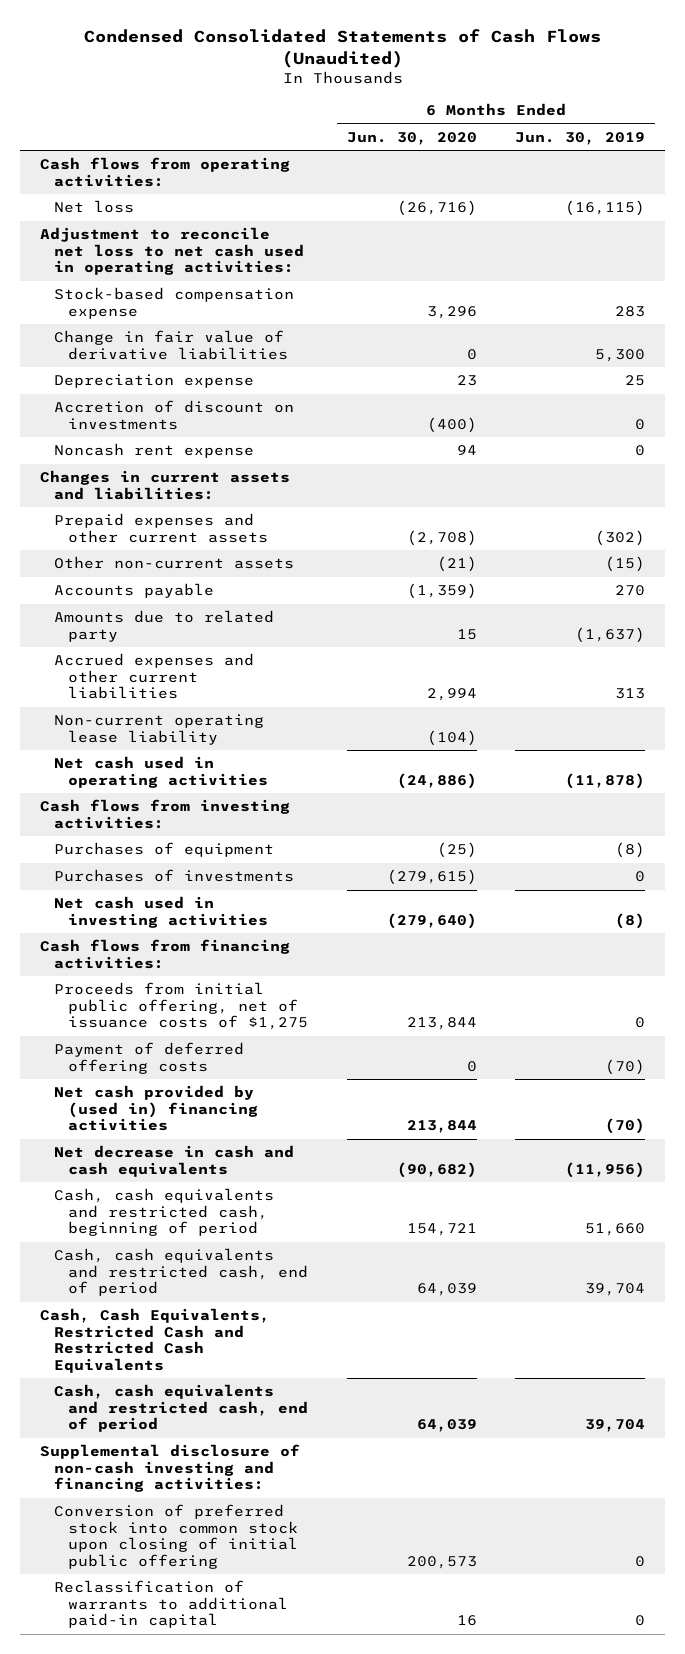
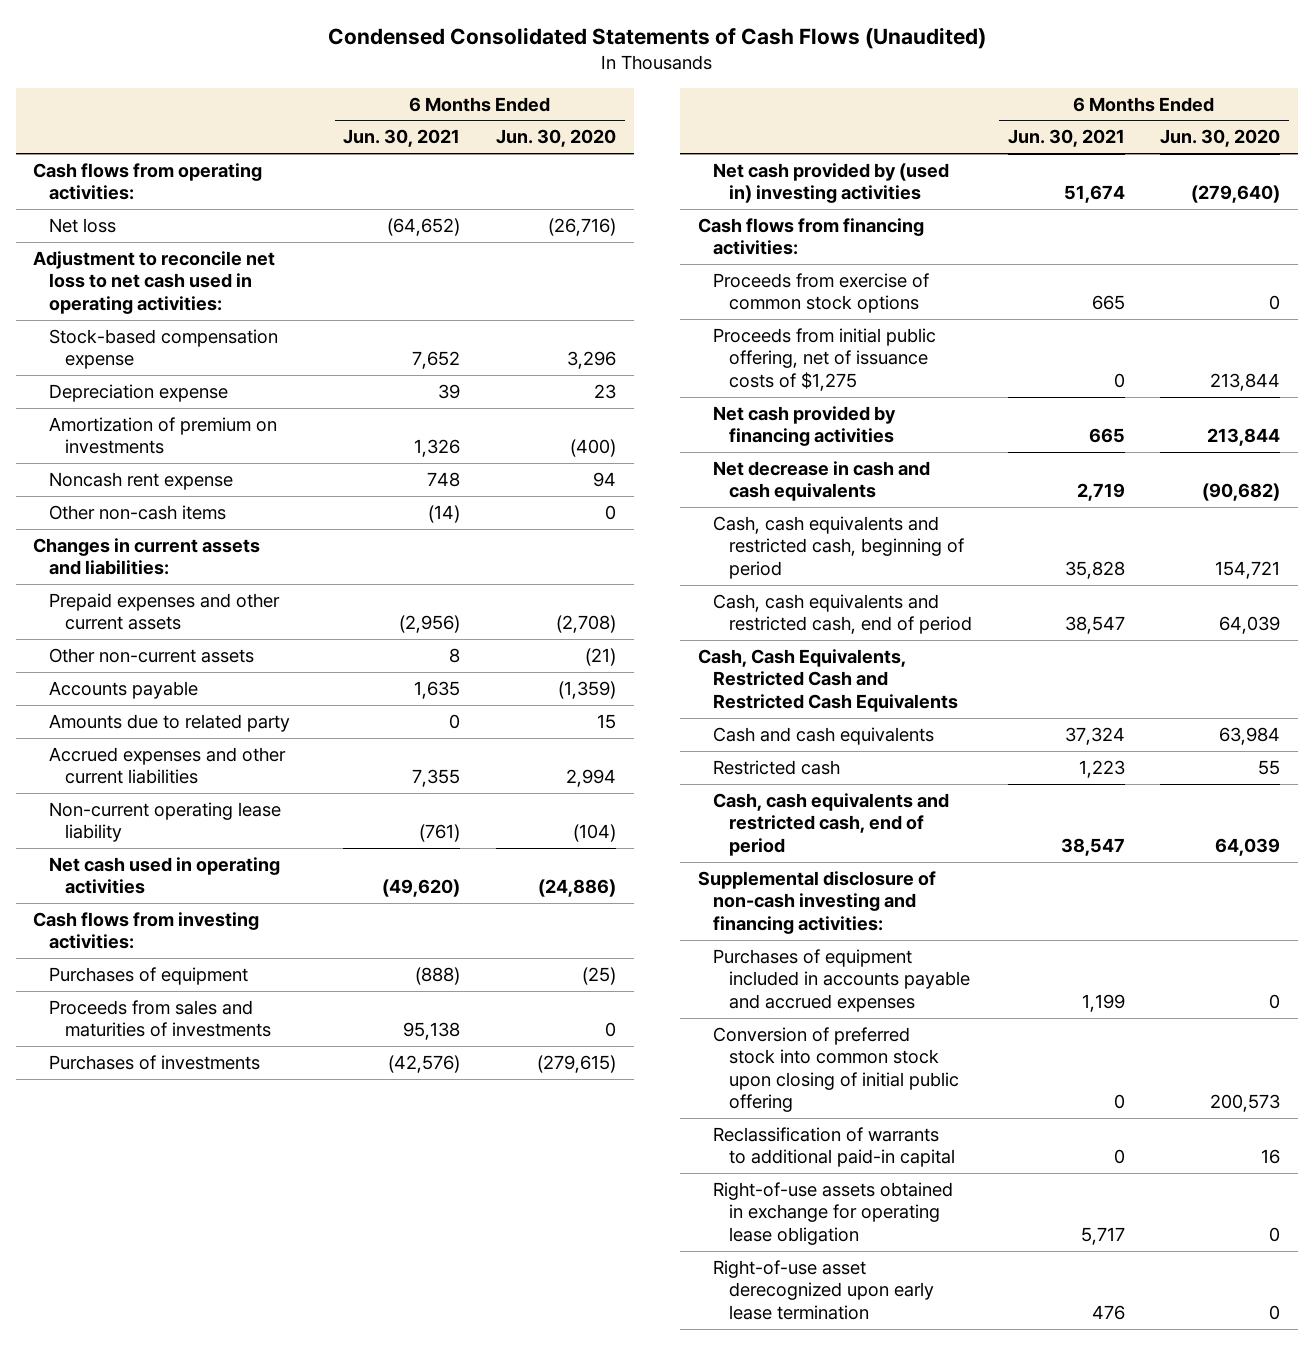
[515,131,646,145] Jun. 30, 2019 -> none
none -> [343,129,461,148] Jun. 30, 2021
[53,330,288,360] Change in fair value of derivative liabilities -> none
[53,400,294,430] Accretion of discount on investments -> none
none -> [49,416,278,455] Amortization of premium on investments
none -> [49,504,227,520] Other non-cash items
none -> [49,999,271,1038] Proceeds from sales and maturities of investments
[53,896,268,928] Net cash used in investing activities -> [713,162,950,204] Net cash provided by (used in) investing activities
none -> [713,272,930,314] Proceeds from exercise of common stock options
[53,1042,244,1074] Payment of deferred offering costs -> none
[53,1085,258,1132] Net cash provided by (used in) financing activities -> [713,405,897,447] Net cash provided by financing activities
none -> [713,726,935,745] Cash and cash equivalents
none -> [713,759,841,775] Restricted cash
none -> [713,948,971,1012] Purchases of equipment included in accounts payable and accrued expenses
none -> [713,1181,954,1245] Right-of-use assets obtained in exchange for operating lease obligation
none -> [713,1259,935,1320] Right-of-use asset derecognized upon early lease termination

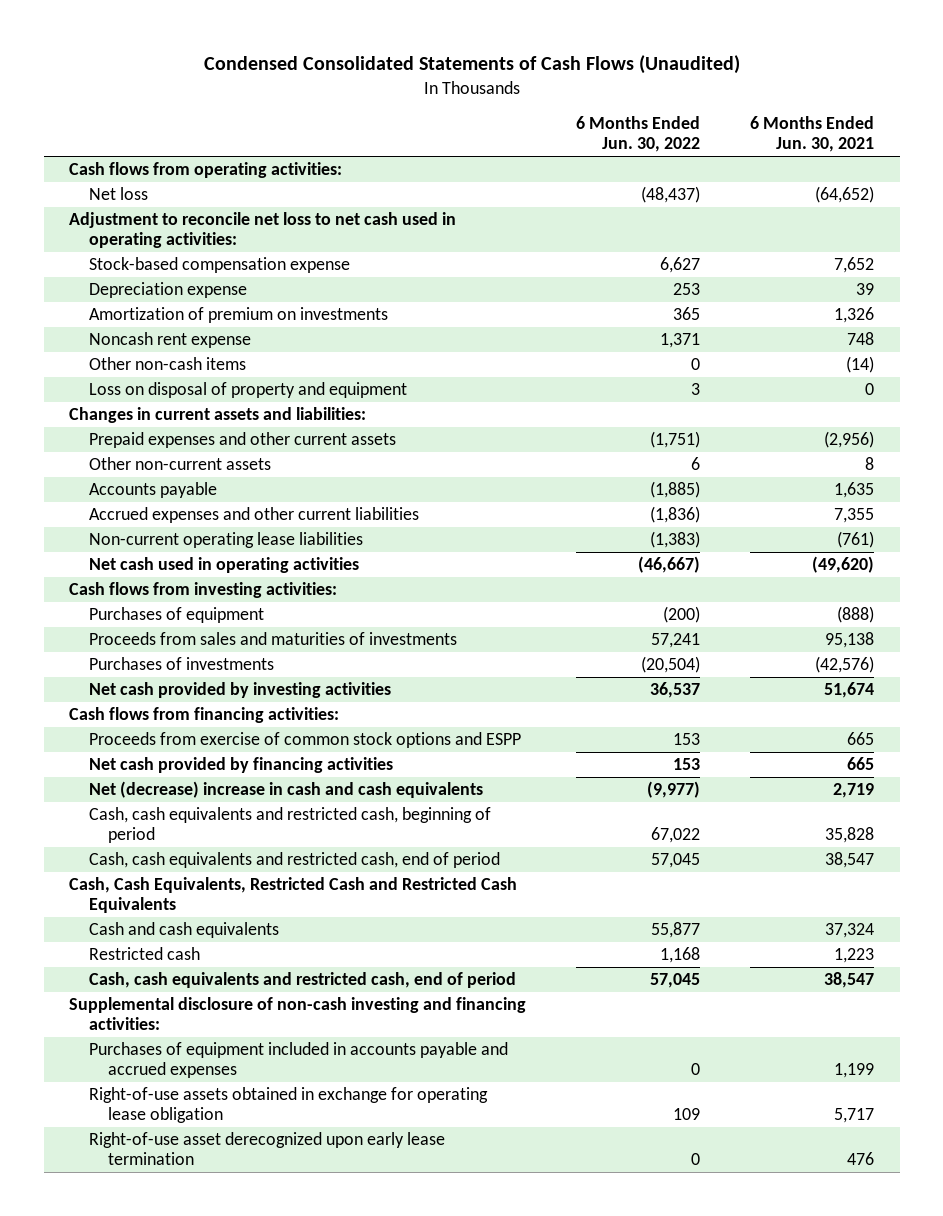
[495,129,616,148] Jun. 30, 2020 -> none
none -> [576,115,701,153] 6 Months Ended Jun. 30, 2022
none -> [88,382,407,399] Loss on disposal of property and equipment
[49,713,291,732] Amounts due to related party -> none
[49,801,282,843] Non-current operating lease liability -> [88,532,363,549] Non-current operating lease liabilities
[713,162,950,204] Net cash provided by (used in) investing activities -> [88,682,391,699] Net cash provided by investing activities
[713,327,937,391] Proceeds from initial public offering, net of issuance costs of $1,275 -> none
[713,272,930,314] Proceeds from exercise of common stock options -> [88,732,521,749] Proceeds from exercise of common stock options and ESPP
[713,460,931,502] Net decrease in cash and cash equivalents -> [88,781,483,799] Net (decrease) increase in cash and cash equivalents
[713,1026,960,1113] Conversion of preferred stock into common stock upon closing of initial public offering -> none
[713,1126,956,1168] Reclassification of warrants to additional paid-in capital -> none

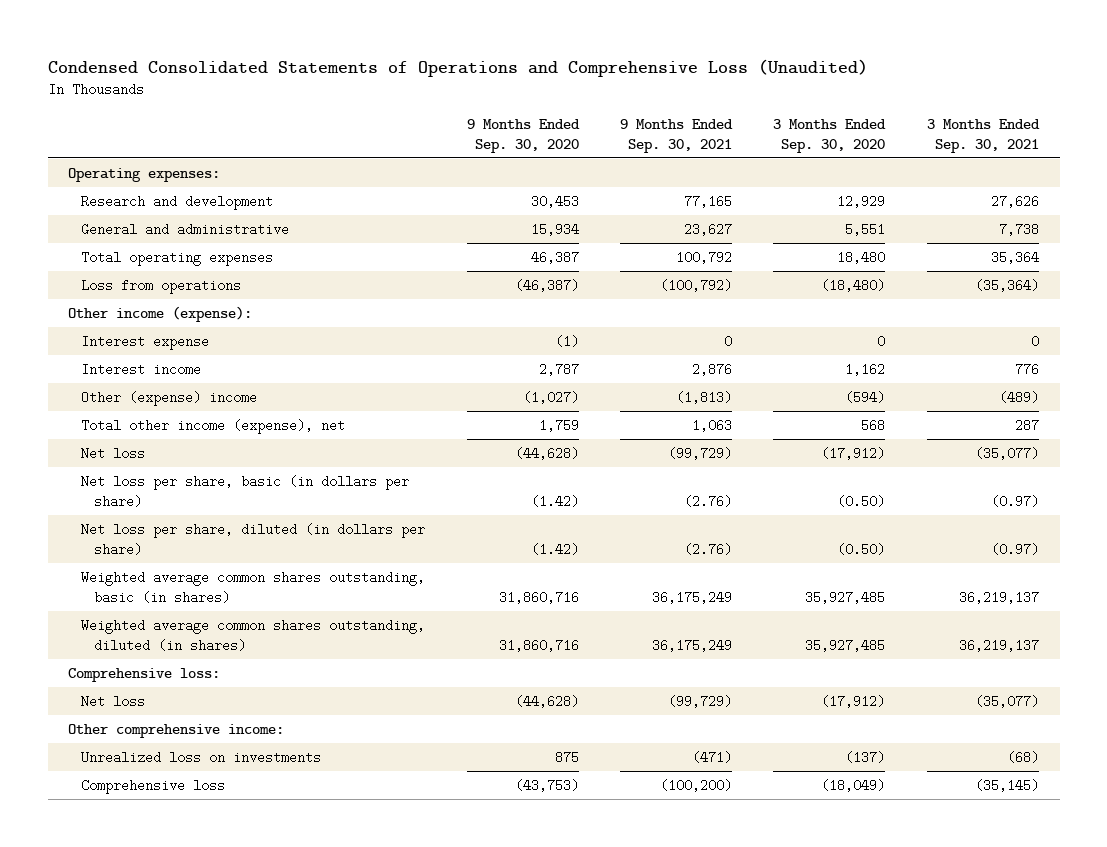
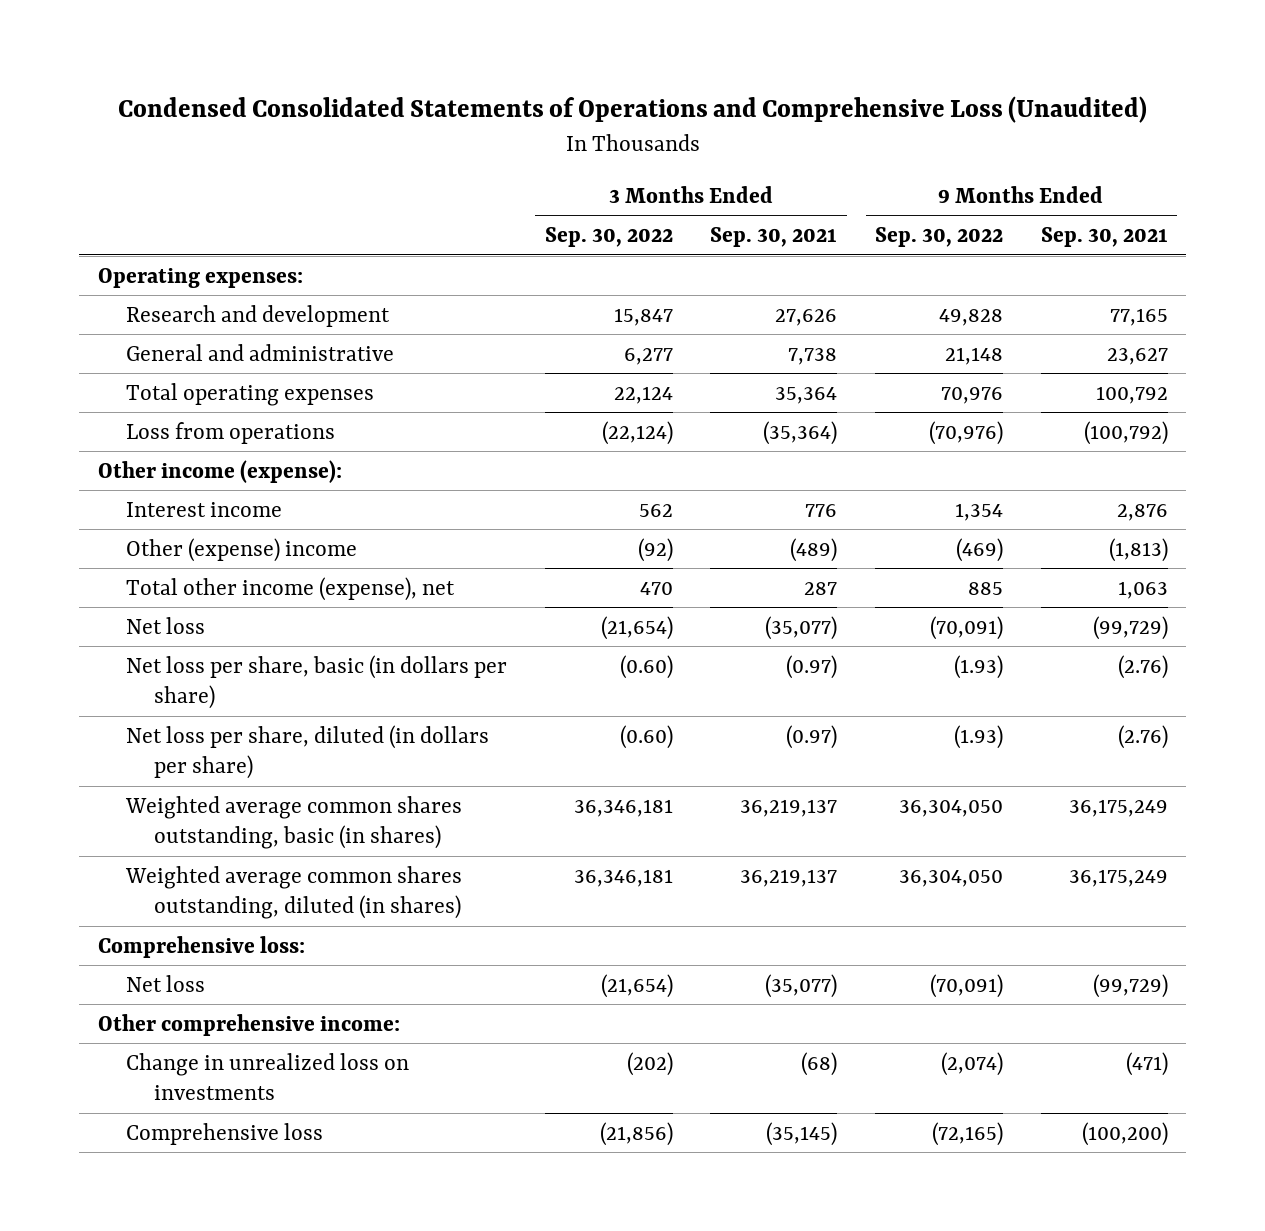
[466,118,580,153] 9 Months Ended Sep. 30, 2020 -> none
[773,118,887,153] 3 Months Ended Sep. 30, 2020 -> none
none -> [544,227,673,248] Sep. 30, 2022
none -> [874,227,1003,248] Sep. 30, 2022
[81,334,210,350] Interest expense -> none
[81,750,322,764] Unrealized loss on investments -> [125,1052,409,1101] Change in unrealized loss on investments

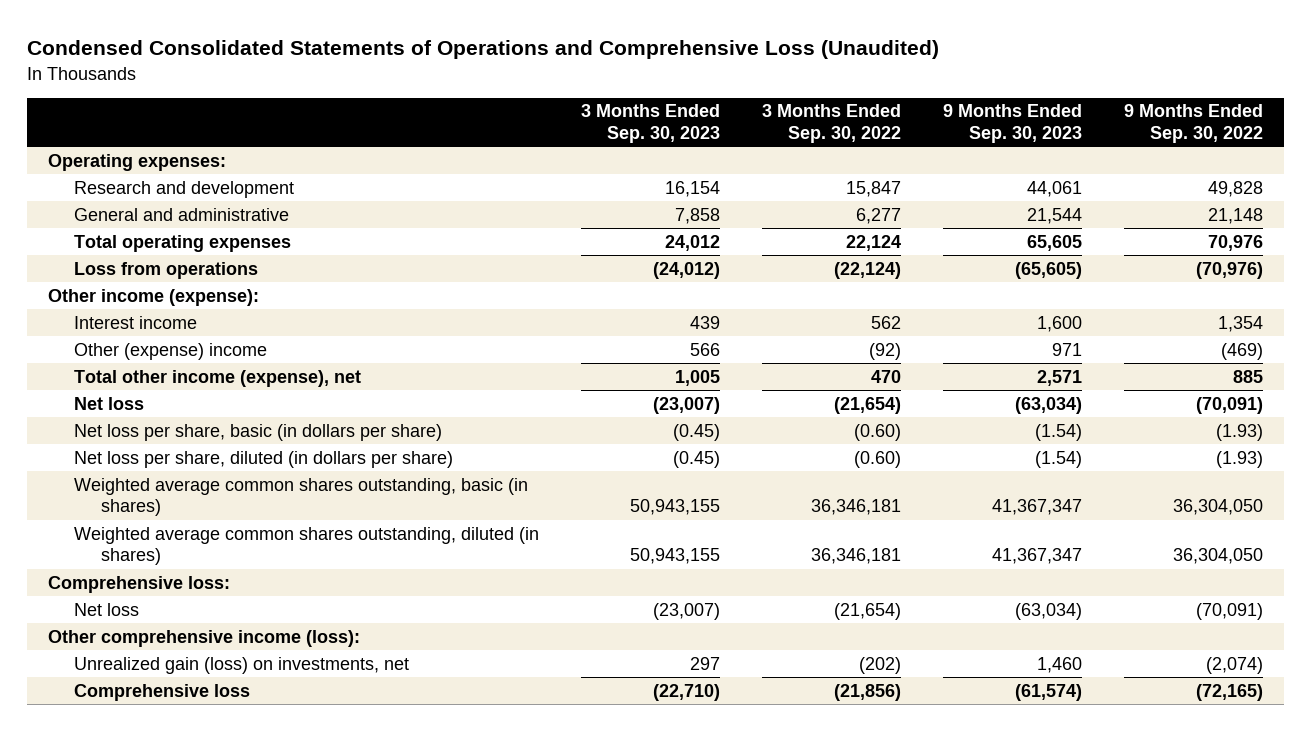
[710,227,838,248] Sep. 30, 2021 -> none
[1040,227,1168,248] Sep. 30, 2021 -> none
none -> [581,104,721,144] 3 Months Ended Sep. 30, 2023
none -> [943,104,1083,144] 9 Months Ended Sep. 30, 2023
[97,1013,400,1036] Other comprehensive income: -> [48,629,361,647] Other comprehensive income (loss):
[125,1052,409,1101] Change in unrealized loss on investments -> [74,656,410,674] Unrealized gain (loss) on investments, net

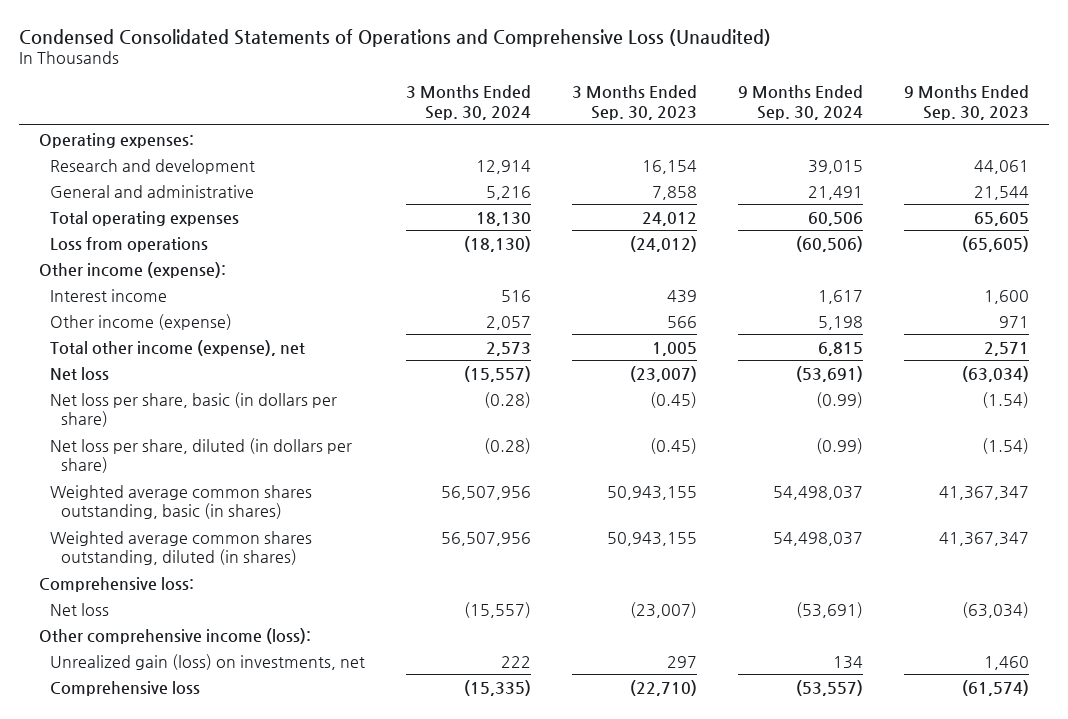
[762,104,902,144] 3 Months Ended Sep. 30, 2022 -> none
[1124,104,1264,144] 9 Months Ended Sep. 30, 2022 -> none
none -> [405,85,531,120] 3 Months Ended Sep. 30, 2024
none -> [737,85,863,120] 9 Months Ended Sep. 30, 2024
[74,342,268,360] Other (expense) income -> [50,313,233,330] Other income (expense)

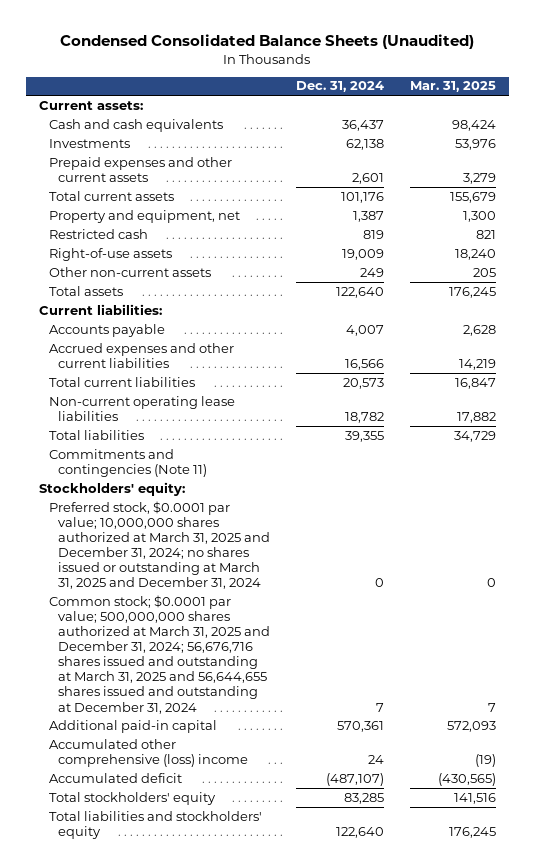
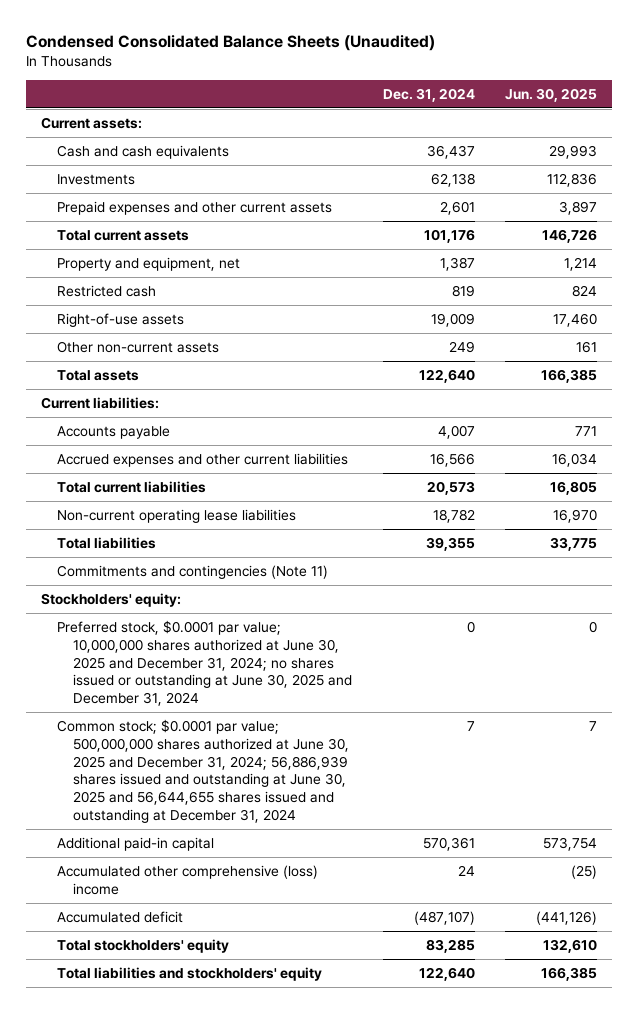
[409,81,496,93] Mar. 31, 2025 -> none
none -> [505,87,598,102] Jun. 30, 2025
[48,500,271,590] Preferred stock, $0.0001 par value; 10,000,000 shares authorized at March 31, 2025 and December 31, 2024; no shares issued or outstanding at March 31, 2025 and December 31, 2024 -> [57,619,353,707] Preferred stock, $0.0001 par value; 10,000,000 shares authorized at June 30, 2025 and December 31, 2024; no shares issued or outstanding at June 30, 2025 and December 31, 2024
[48,594,271,714] Common stock; $0.0001 par value; 500,000,000 shares authorized at March 31, 2025 and December 31, 2024; 56,676,716 shares issued and outstanding at March 31, 2025 and 56,644,655 shares issued and outstanding at December 31, 2024 -> [57,718,350,824] Common stock; $0.0001 par value; 500,000,000 shares authorized at June 30, 2025 and December 31, 2024; 56,886,939 shares issued and outstanding at June 30, 2025 and 56,644,655 shares issued and outstanding at December 31, 2024

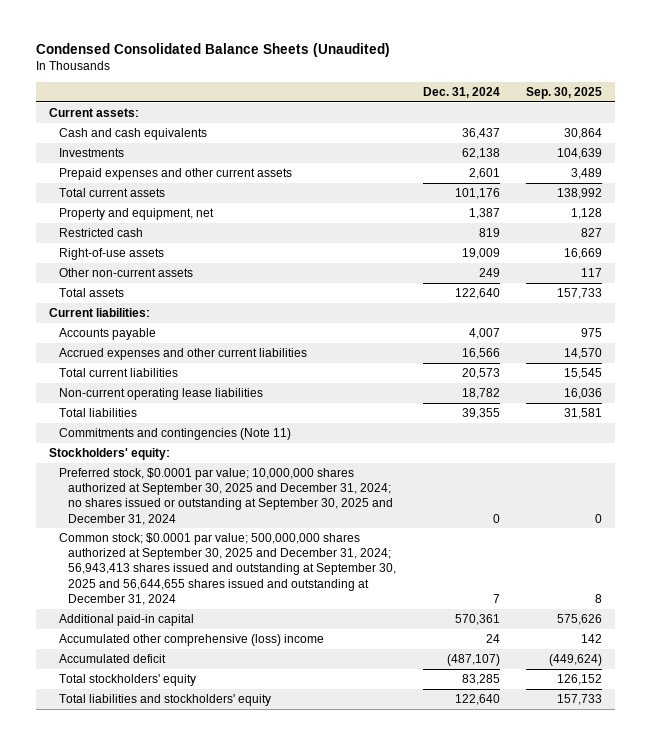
[505,87,598,102] Jun. 30, 2025 -> none
none -> [526,86,603,99] Sep. 30, 2025
[57,619,353,707] Preferred stock, $0.0001 par value; 10,000,000 shares authorized at June 30, 2025 and December 31, 2024; no shares issued or outstanding at June 30, 2025 and December 31, 2024 -> [58,467,394,525] Preferred stock, $0.0001 par value; 10,000,000 shares authorized at September 30, 2025 and December 31, 2024; no shares issued or outstanding at September 30, 2025 and December 31, 2024
[57,718,350,824] Common stock; $0.0001 par value; 500,000,000 shares authorized at June 30, 2025 and December 31, 2024; 56,886,939 shares issued and outstanding at June 30, 2025 and 56,644,655 shares issued and outstanding at December 31, 2024 -> [58,532,397,605] Common stock; $0.0001 par value; 500,000,000 shares authorized at September 30, 2025 and December 31, 2024; 56,943,413 shares issued and outstanding at September 30, 2025 and 56,644,655 shares issued and outstanding at December 31, 2024

